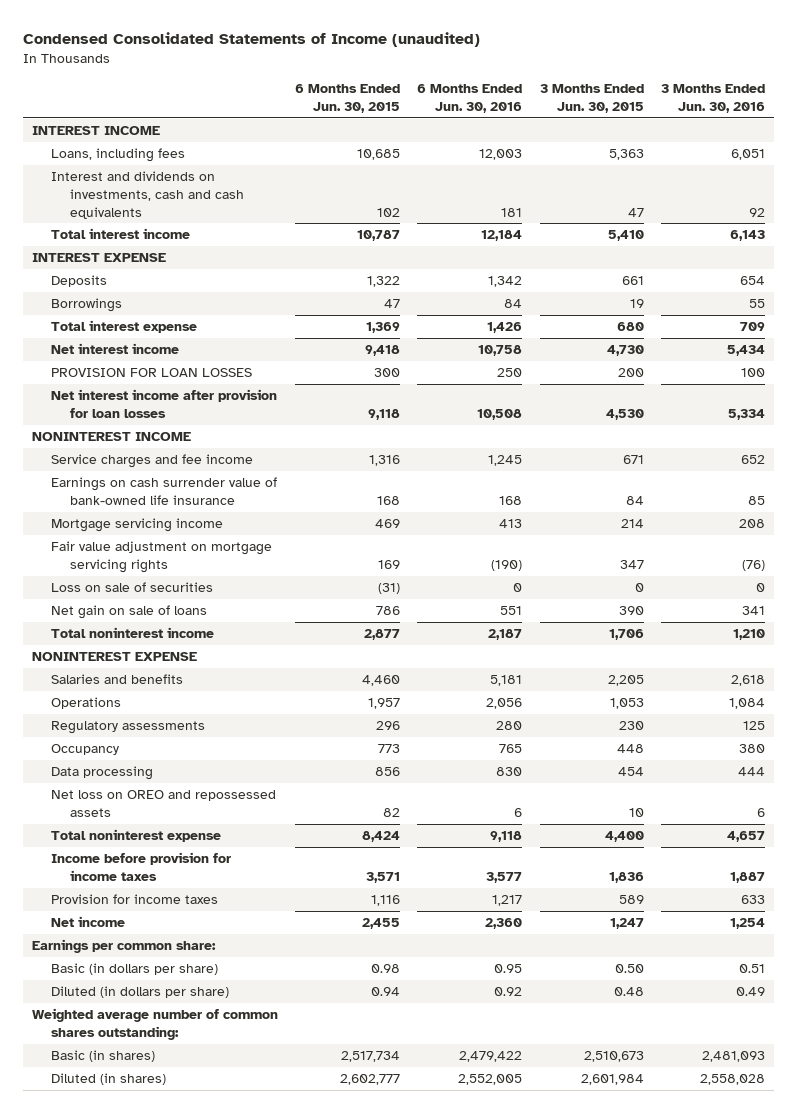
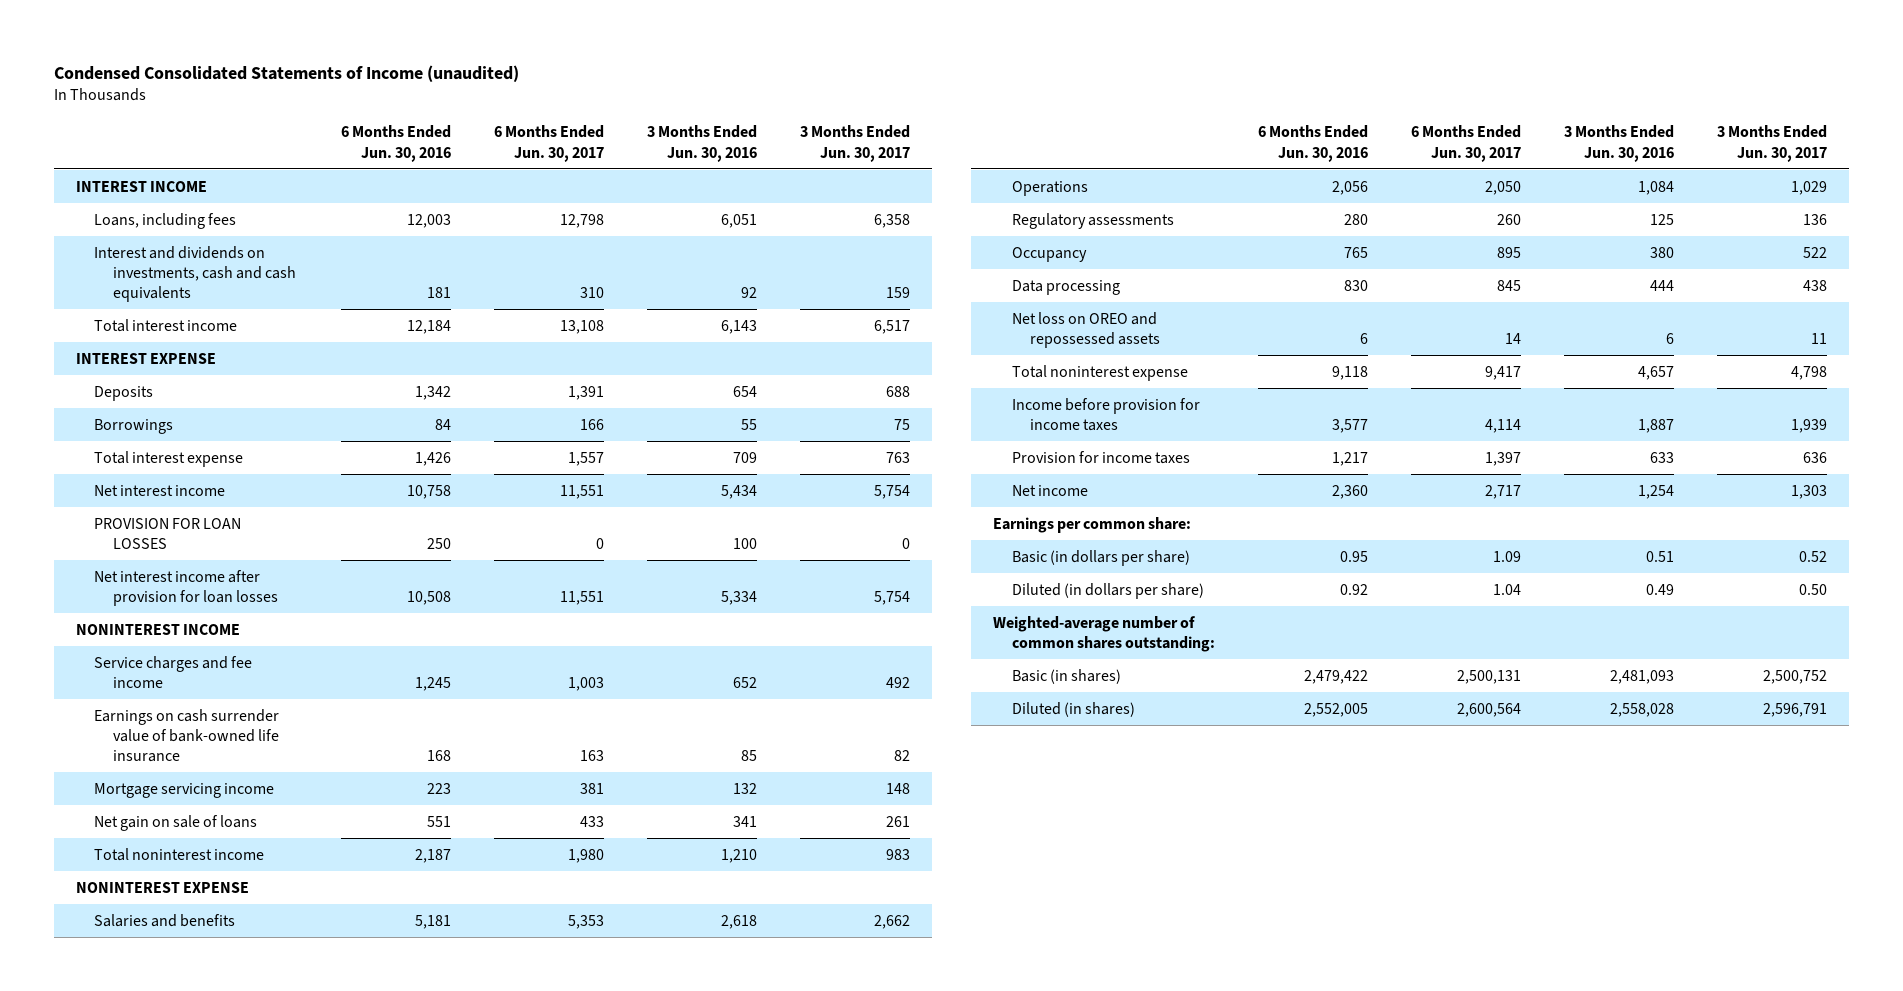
[294,84,400,113] 6 Months Ended Jun. 30, 2015 -> none
[539,84,644,113] 3 Months Ended Jun. 30, 2015 -> none
none -> [493,125,604,162] 6 Months Ended Jun. 30, 2017
none -> [800,125,911,162] 3 Months Ended Jun. 30, 2017
[50,541,272,573] Fair value adjustment on mortgage servicing rights -> none
[50,582,213,593] Loss on sale of securities -> none
[499,519,523,529] 413 -> [426,782,451,794] 223
[739,519,766,529] 208 -> [732,782,757,794] 132
[31,1008,278,1040] Weighted average number of common shares outstanding: -> [992,615,1215,652] Weighted-average number of common shares outstanding:

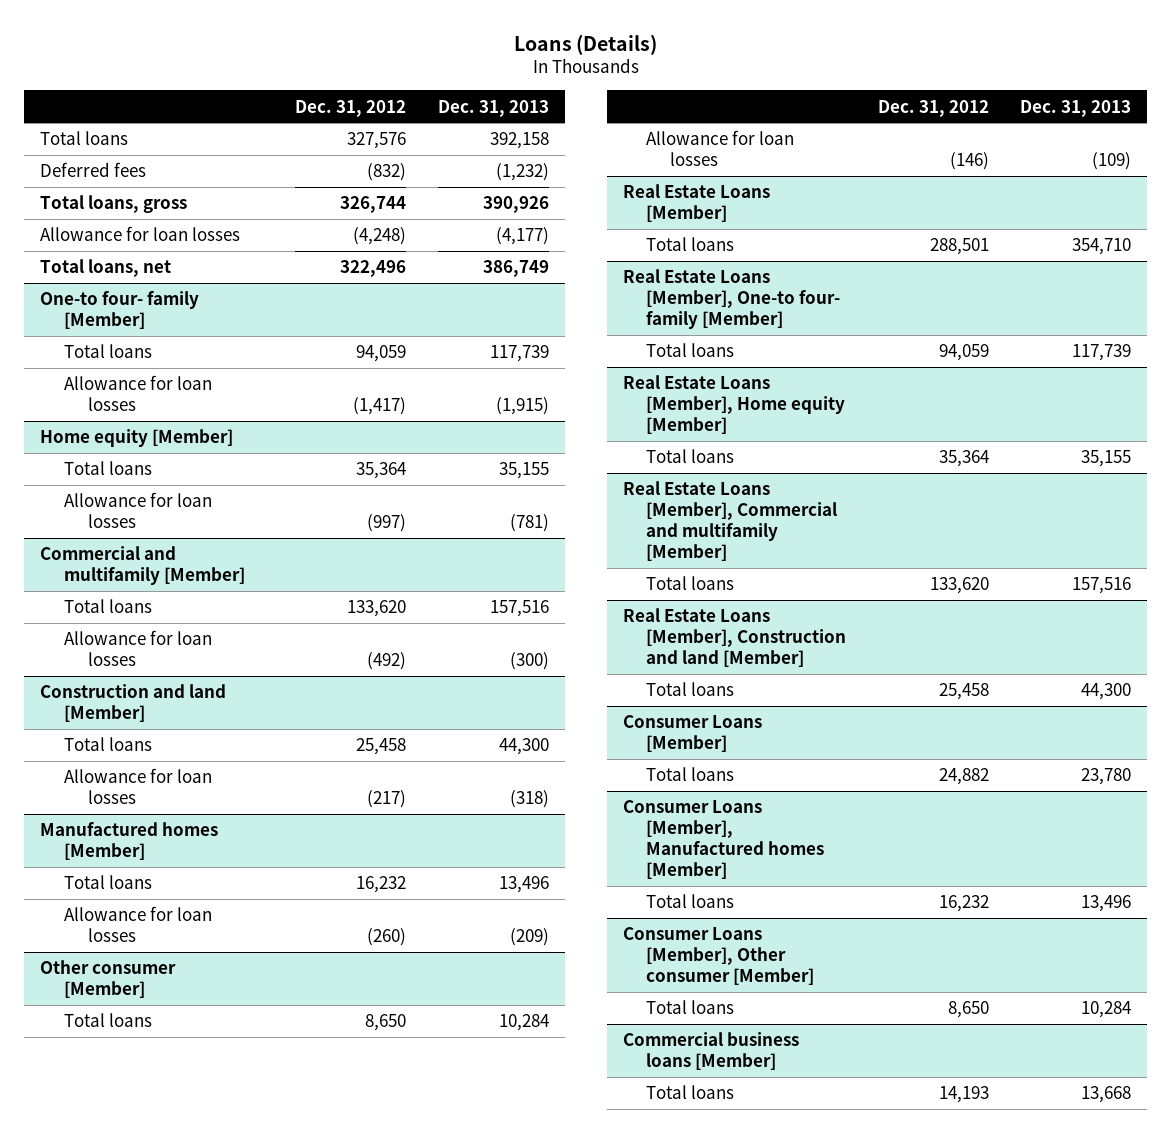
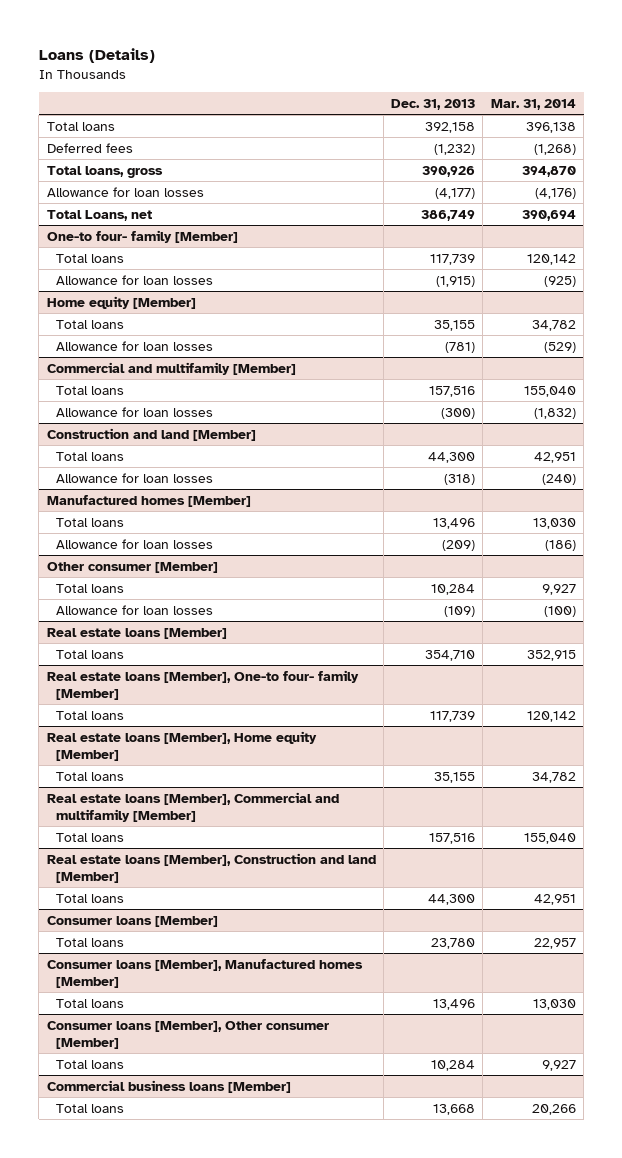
[295,99,407,117] Dec. 31, 2012 -> none
none -> [490,99,576,111] Mar. 31, 2014
[39,259,171,278] Total loans, net -> [46,209,152,221] Total Loans, net
[622,184,770,223] Real Estate Loans [Member] -> [46,627,227,639] Real estate loans [Member]
[622,269,841,330] Real Estate Loans [Member], One-to four- family [Member] -> [46,669,359,700] Real estate loans [Member], One-to four- family [Member]
[622,375,846,435] Real Estate Loans [Member], Home equity [Member] -> [46,730,317,761] Real estate loans [Member], Home equity [Member]
[622,481,838,562] Real Estate Loans [Member], Commercial and multifamily [Member] -> [46,791,339,822] Real estate loans [Member], Commercial and multifamily [Member]
[622,608,847,668] Real Estate Loans [Member], Construction and land [Member] -> [46,852,376,883] Real estate loans [Member], Construction and land [Member]
[622,715,762,753] Consumer Loans [Member] -> [46,915,218,927] Consumer loans [Member]
[622,800,825,880] Consumer Loans [Member], Manufactured homes [Member] -> [46,958,363,988] Consumer loans [Member], Manufactured homes [Member]
[622,927,815,986] Consumer Loans [Member], Other consumer [Member] -> [46,1020,329,1049] Consumer loans [Member], Other consumer [Member]

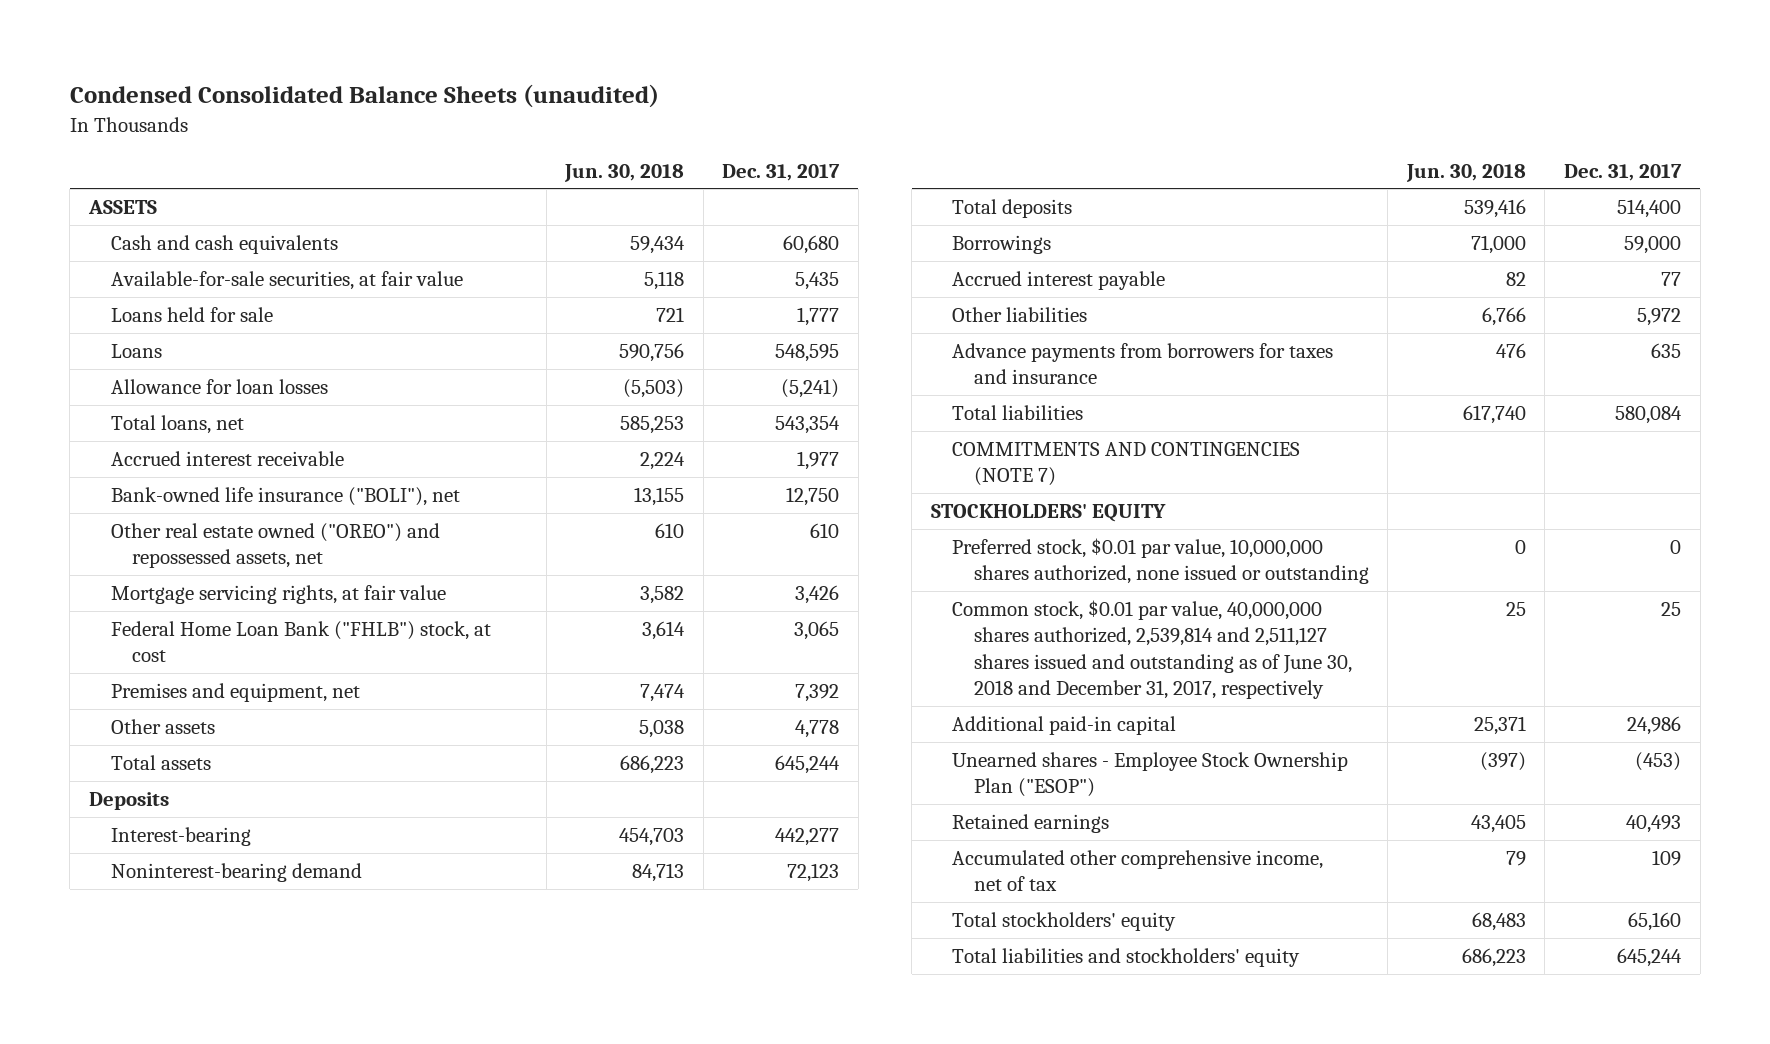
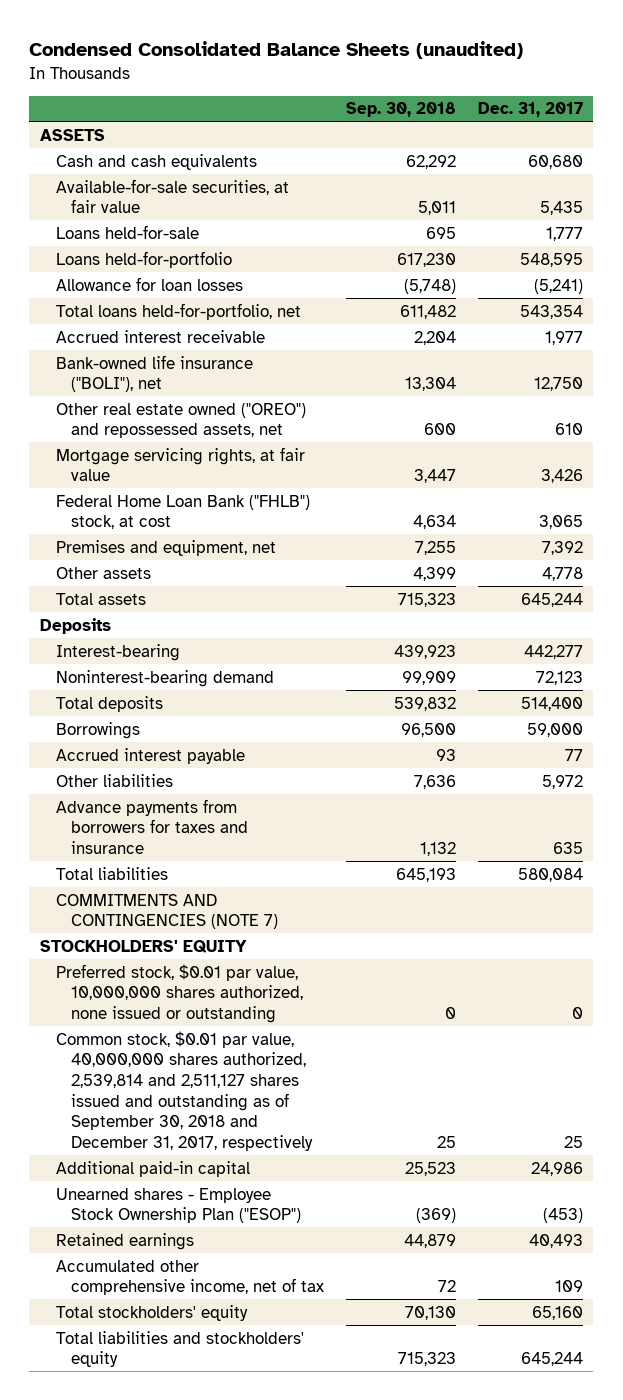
[564,163,685,182] Jun. 30, 2018 -> none
none -> [346,102,457,118] Sep. 30, 2018
[110,307,273,323] Loans held for sale -> [55,224,199,239] Loans held-for-sale
[110,344,162,359] Loans -> [55,250,232,268] Loans held-for-portfolio
[110,415,244,435] Total loans, net -> [55,302,301,320] Total loans held-for-portfolio, net
[952,600,1352,700] Common stock, $0.01 par value, 40,000,000 shares authorized, 2,539,814 and 2,511,127 shares issued and outstanding as of June 30, 2018 and December 31, 2017, respectively -> [55,1030,314,1152] Common stock, $0.01 par value, 40,000,000 shares authorized, 2,539,814 and 2,511,127 shares issued and outstanding as of September 30, 2018 and December 31, 2017, respectively

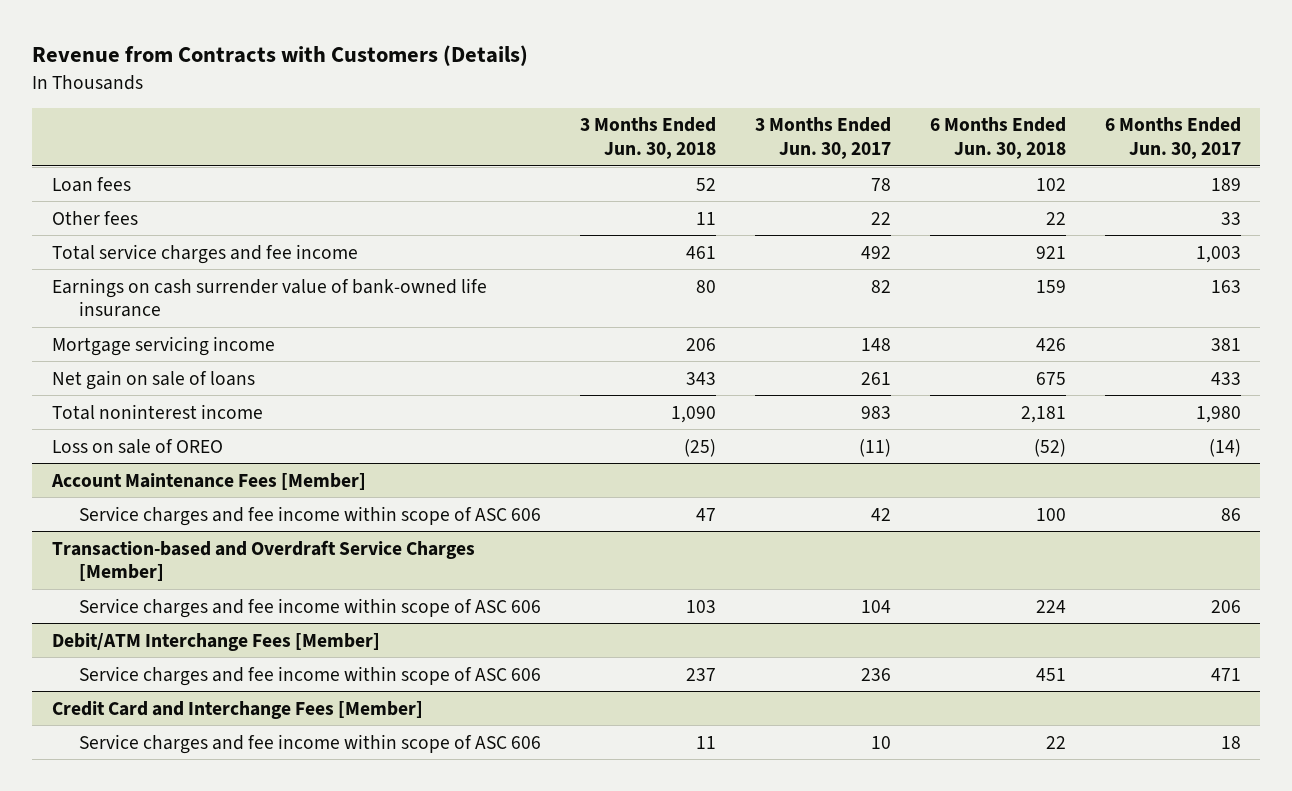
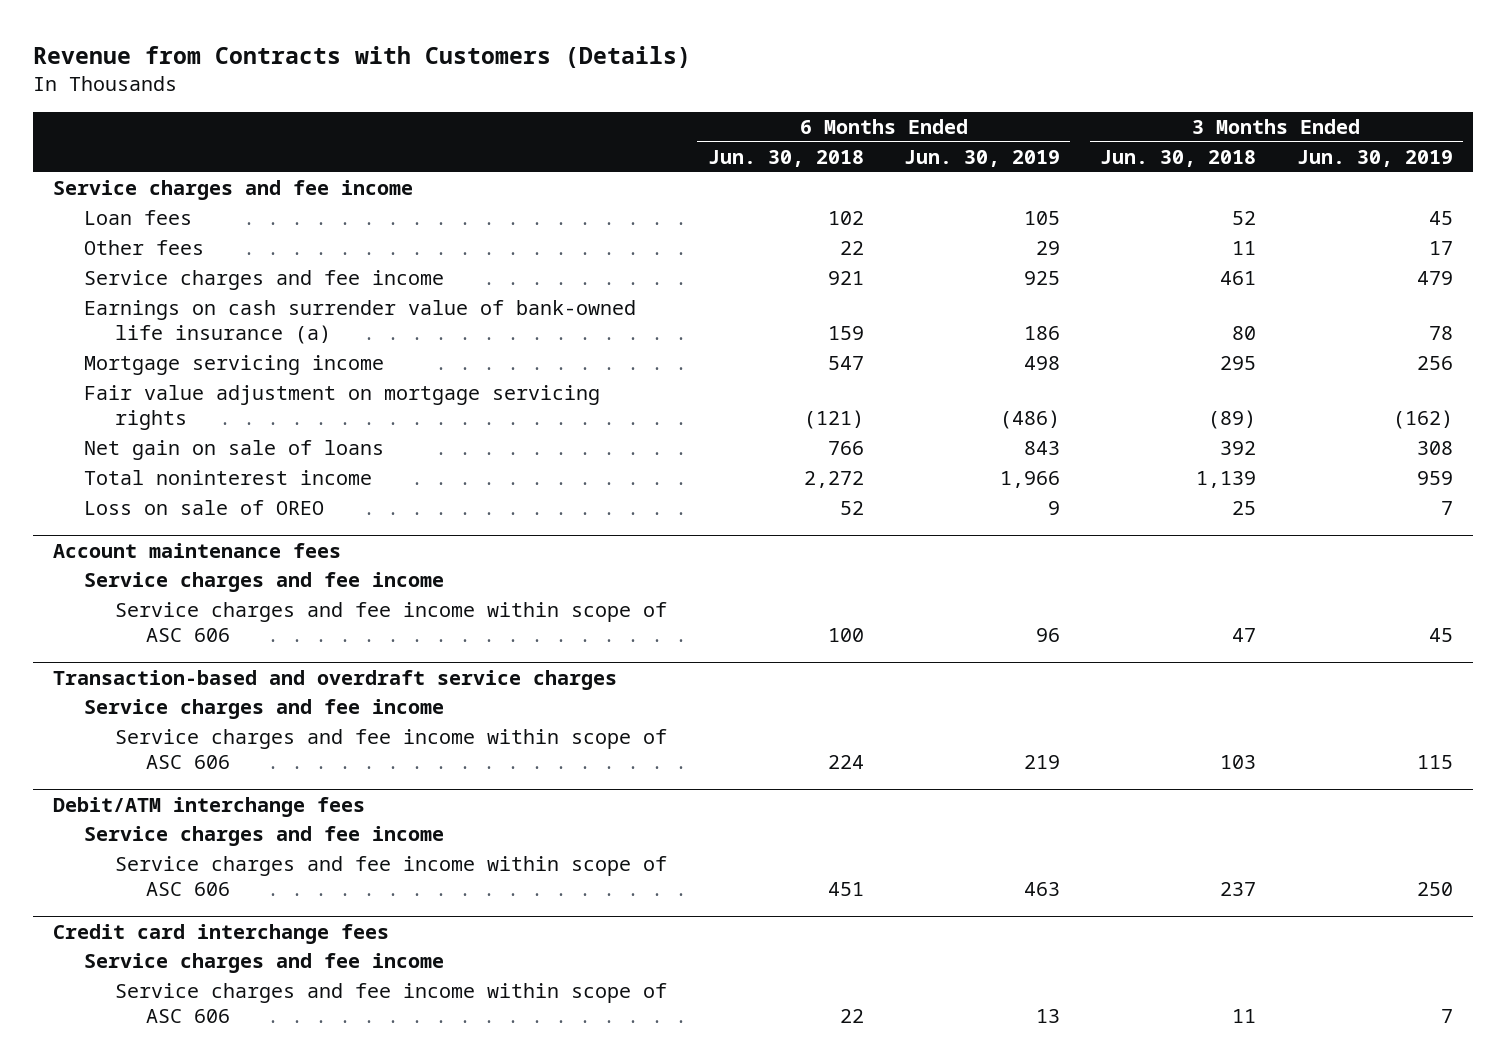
[755,117,892,160] 3 Months Ended Jun. 30, 2017 -> none
[1104,117,1241,160] 6 Months Ended Jun. 30, 2017 -> none
none -> [903,149,1060,167] Jun. 30, 2019
none -> [1296,149,1453,167] Jun. 30, 2019
none -> [52,180,413,201] Service charges and fee income
[51,243,358,264] Total service charges and fee income -> [84,270,445,291] Service charges and fee income
[51,277,487,318] Earnings on cash surrender value of bank-owned life insurance -> [84,300,637,344] Earnings on cash surrender value of bank-owned life insurance (a)
[686,337,717,351] 206 -> [1220,356,1257,371] 295
[1035,337,1066,351] 426 -> [827,356,864,371] 547
none -> [84,385,601,430] Fair value adjustment on mortgage servicing rights
[686,371,717,385] 343 -> [1220,441,1257,456] 392
[1035,371,1066,385] 675 -> [827,441,864,456] 766
[671,405,717,423] 1,090 -> [1196,471,1257,489] 1,139
[1020,405,1066,423] 2,181 -> [803,471,864,489] 2,272
[684,438,717,457] (25) -> [1232,501,1257,516] 25
[1033,438,1066,457] (52) -> [839,501,864,516] 52
[50,472,366,490] Account Maintenance Fees [Member] -> [52,542,341,558] Account maintenance fees
none -> [84,572,445,593] Service charges and fee income
[51,539,475,582] Transaction-based and Overdraft Service Charges [Member] -> [52,669,617,690] Transaction-based and overdraft service charges
none -> [84,699,445,720] Service charges and fee income
[51,632,380,651] Debit/ATM Interchange Fees [Member] -> [52,796,365,817] Debit/ATM interchange fees
none -> [84,826,445,847] Service charges and fee income
[51,700,423,719] Credit Card and Interchange Fees [Member] -> [52,923,389,944] Credit card interchange fees
none -> [84,953,445,974] Service charges and fee income

